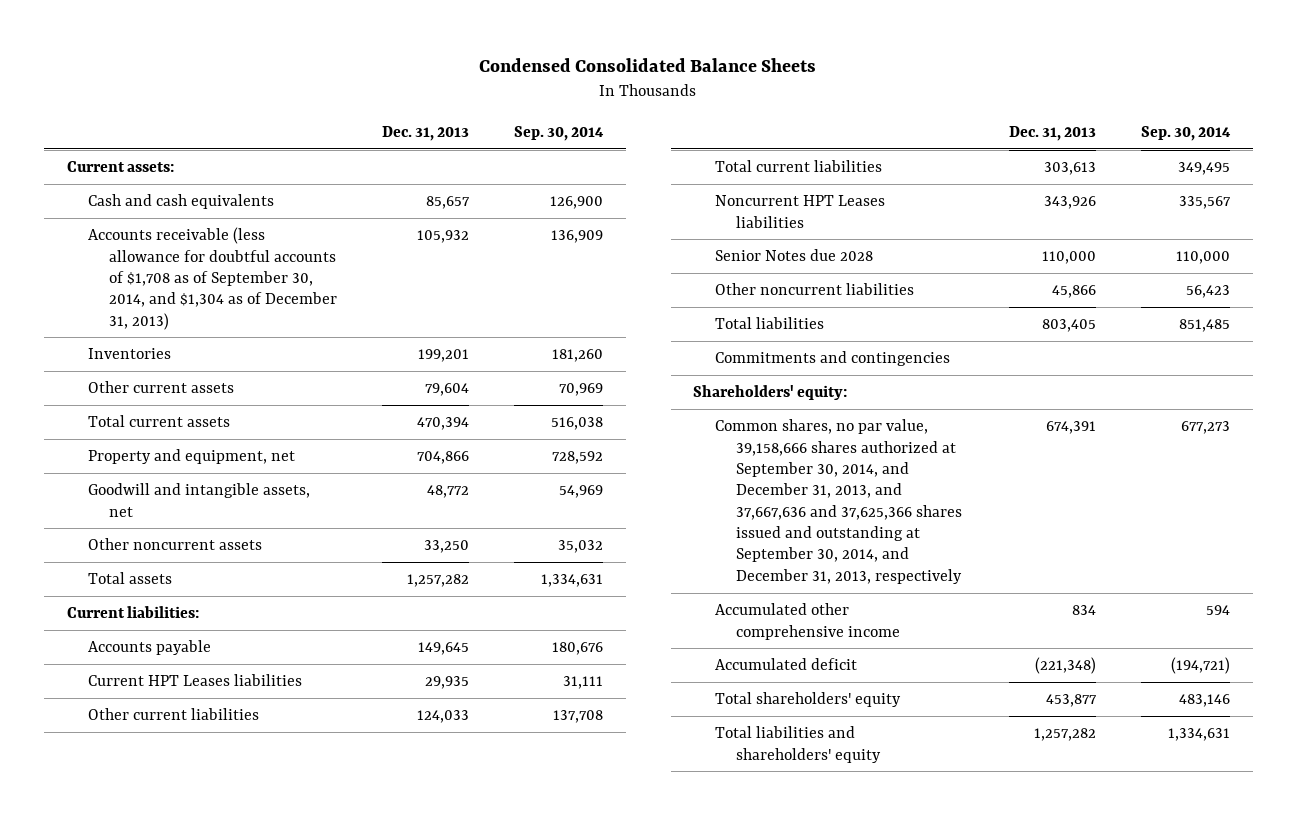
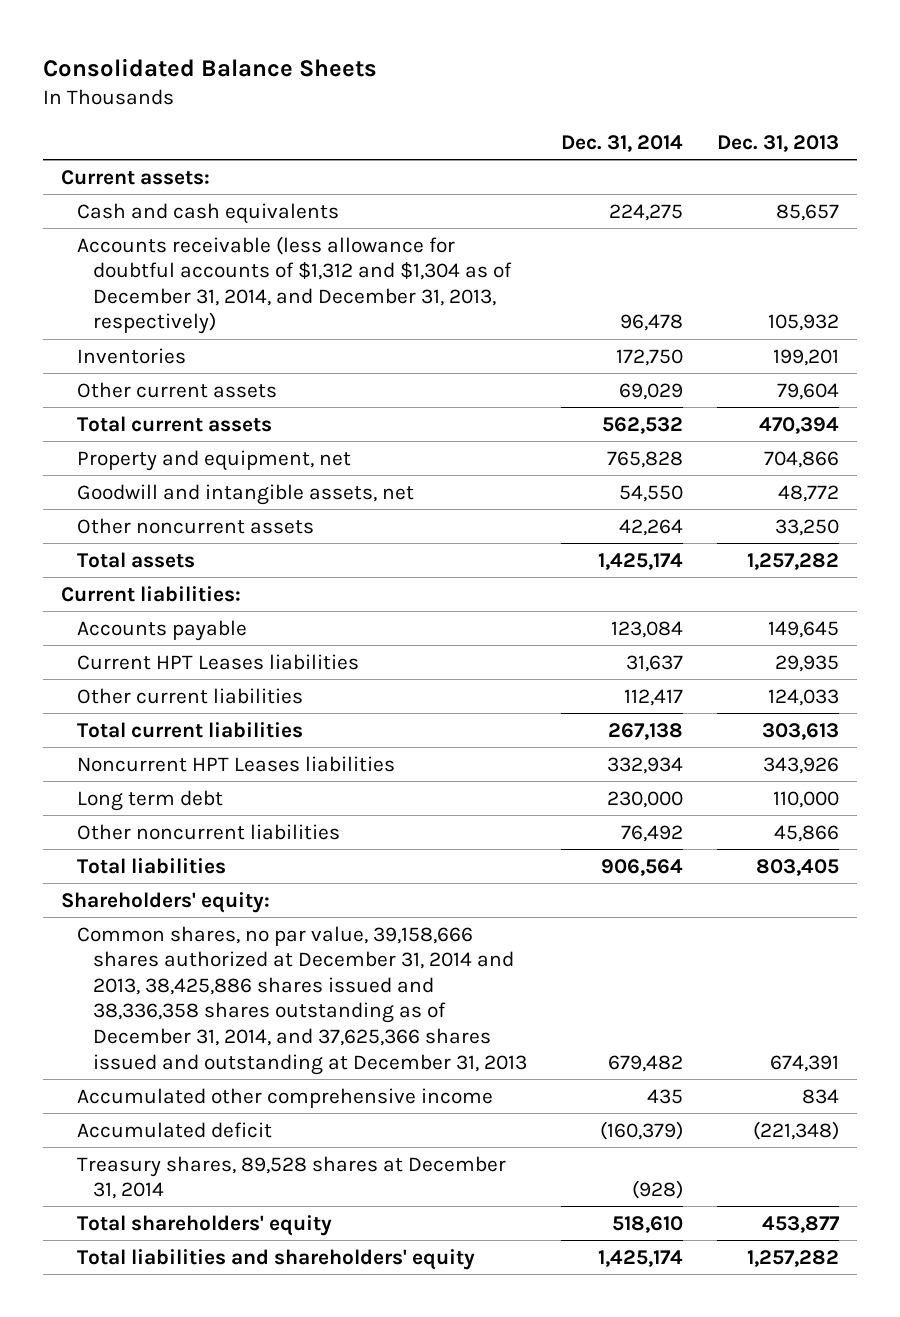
[479,58,817,73] Condensed Consolidated Balance Sheets -> [43,58,378,78] Consolidated Balance Sheets
[514,125,605,141] Sep. 30, 2014 -> none
none -> [560,135,683,153] Dec. 31, 2014
[88,227,338,330] Accounts receivable (less allowance for doubtful accounts of $1,708 as of September 30, 2014, and $1,304 as of December 31, 2013) -> [76,235,512,335] Accounts receivable (less allowance for doubtful accounts of $1,312 and $1,304 as of December 31, 2014, and December 31, 2013, respectively)
[714,249,873,262] Senior Notes due 2028 -> none
none -> [76,789,223,811] Long term debt
[714,351,950,367] Commitments and contingencies -> none
[714,419,963,584] Common shares, no par value, 39,158,666 shares authorized at September 30, 2014, and December 31, 2013, and 37,667,636 and 37,625,366 shares issued and outstanding at September 30, 2014, and December 31, 2013, respectively -> [76,925,527,1075] Common shares, no par value, 39,158,666 shares authorized at December 31, 2014 and 2013, 38,425,886 shares issued and 38,336,358 shares outstanding as of December 31, 2014, and 37,625,366 shares issued and outstanding at December 31, 2013
none -> [76,1155,506,1200] Treasury shares, 89,528 shares at December 31, 2014

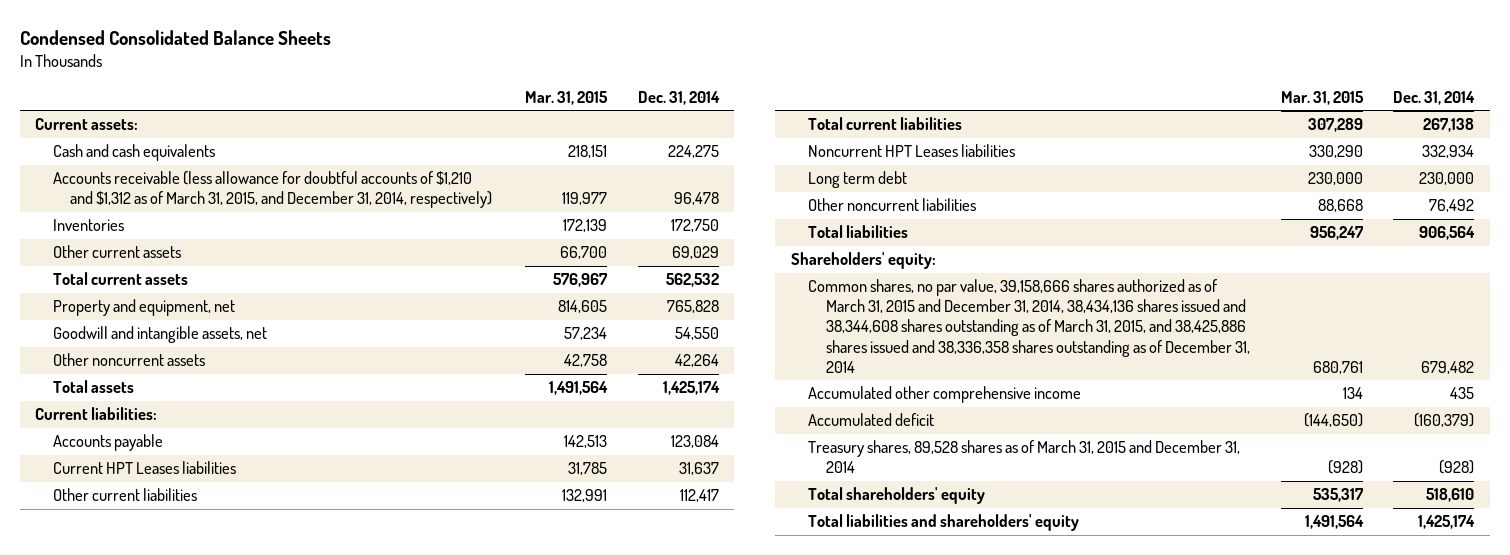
[43,58,378,78] Consolidated Balance Sheets -> [19,30,331,46] Condensed Consolidated Balance Sheets
[717,135,840,153] Dec. 31, 2013 -> none
none -> [525,90,609,105] Mar. 31, 2015
[76,235,512,335] Accounts receivable (less allowance for doubtful accounts of $1,312 and $1,304 as of December 31, 2014, and December 31, 2013, respectively) -> [52,171,493,209] Accounts receivable (less allowance for doubtful accounts of $1,210 and $1,312 as of March 31, 2015, and December 31, 2014, respectively)
[76,925,527,1075] Common shares, no par value, 39,158,666 shares authorized at December 31, 2014 and 2013, 38,425,886 shares issued and 38,336,358 shares outstanding as of December 31, 2014, and 37,625,366 shares issued and outstanding at December 31, 2013 -> [808,279,1250,373] Common shares, no par value, 39,158,666 shares authorized as of March 31, 2015 and December 31, 2014, 38,434,136 shares issued and 38,344,608 shares outstanding as of March 31, 2015, and 38,425,886 shares issued and 38,336,358 shares outstanding as of December 31, 2014
[76,1155,506,1200] Treasury shares, 89,528 shares at December 31, 2014 -> [808,440,1241,474] Treasury shares, 89,528 shares as of March 31, 2015 and December 31, 2014

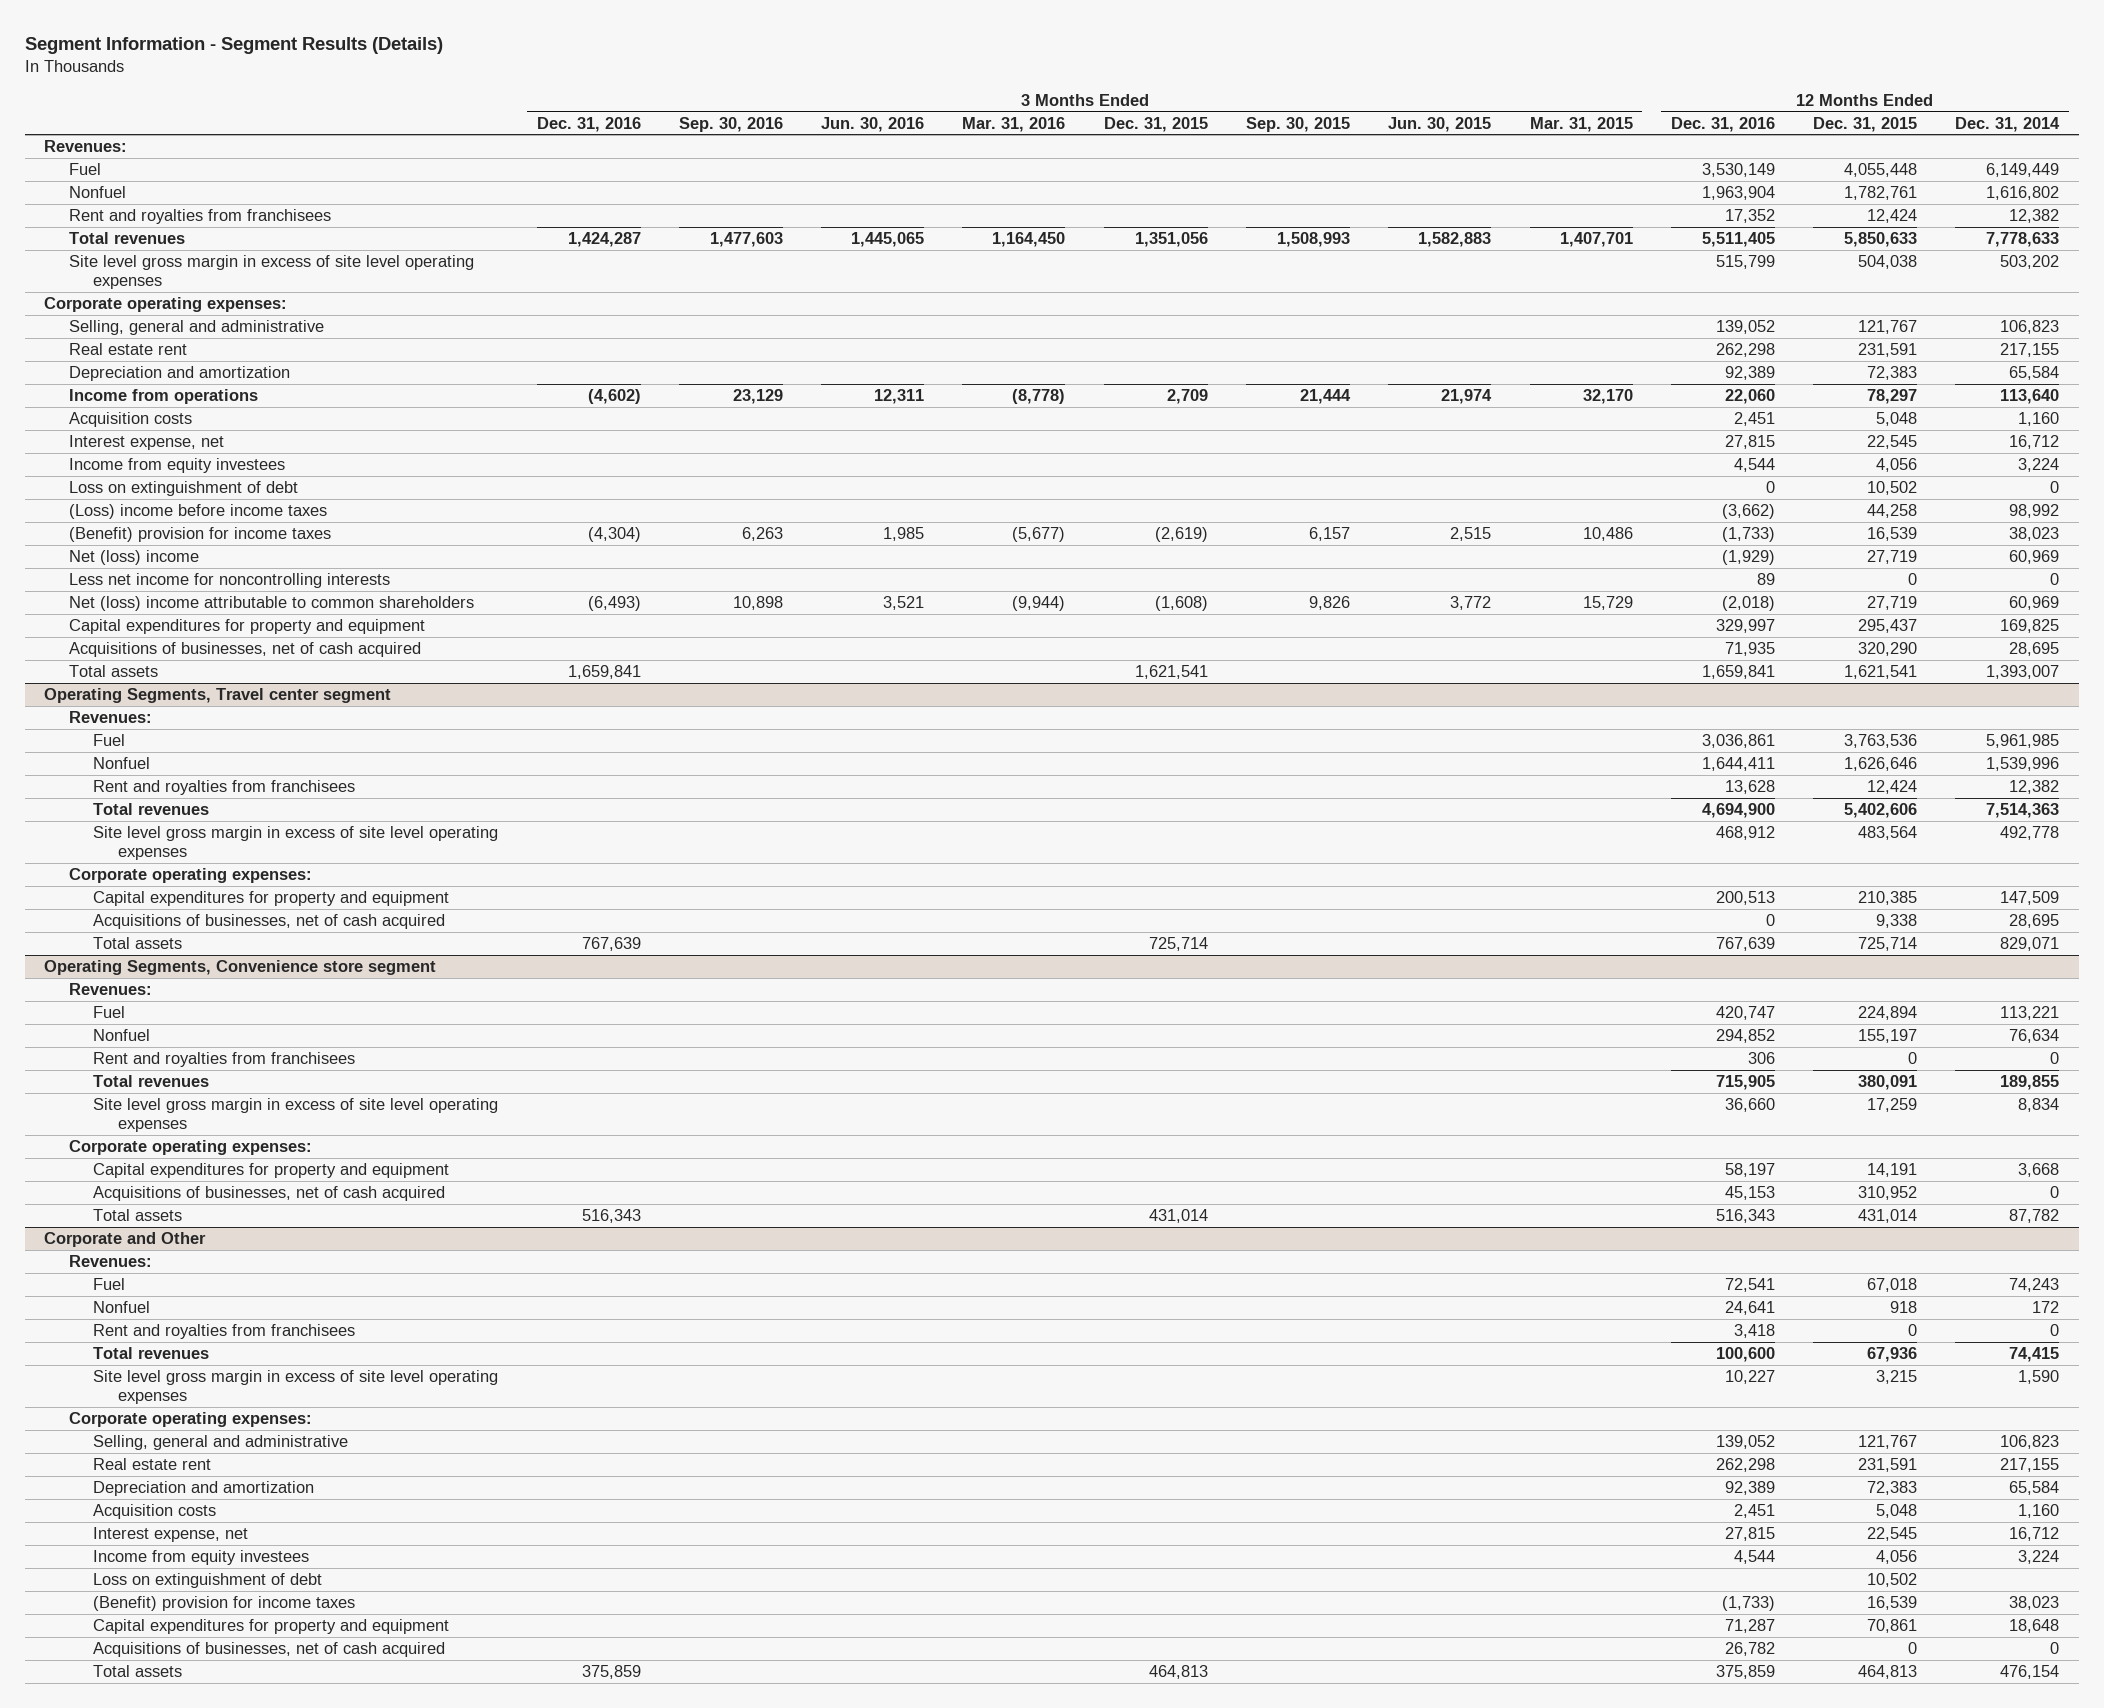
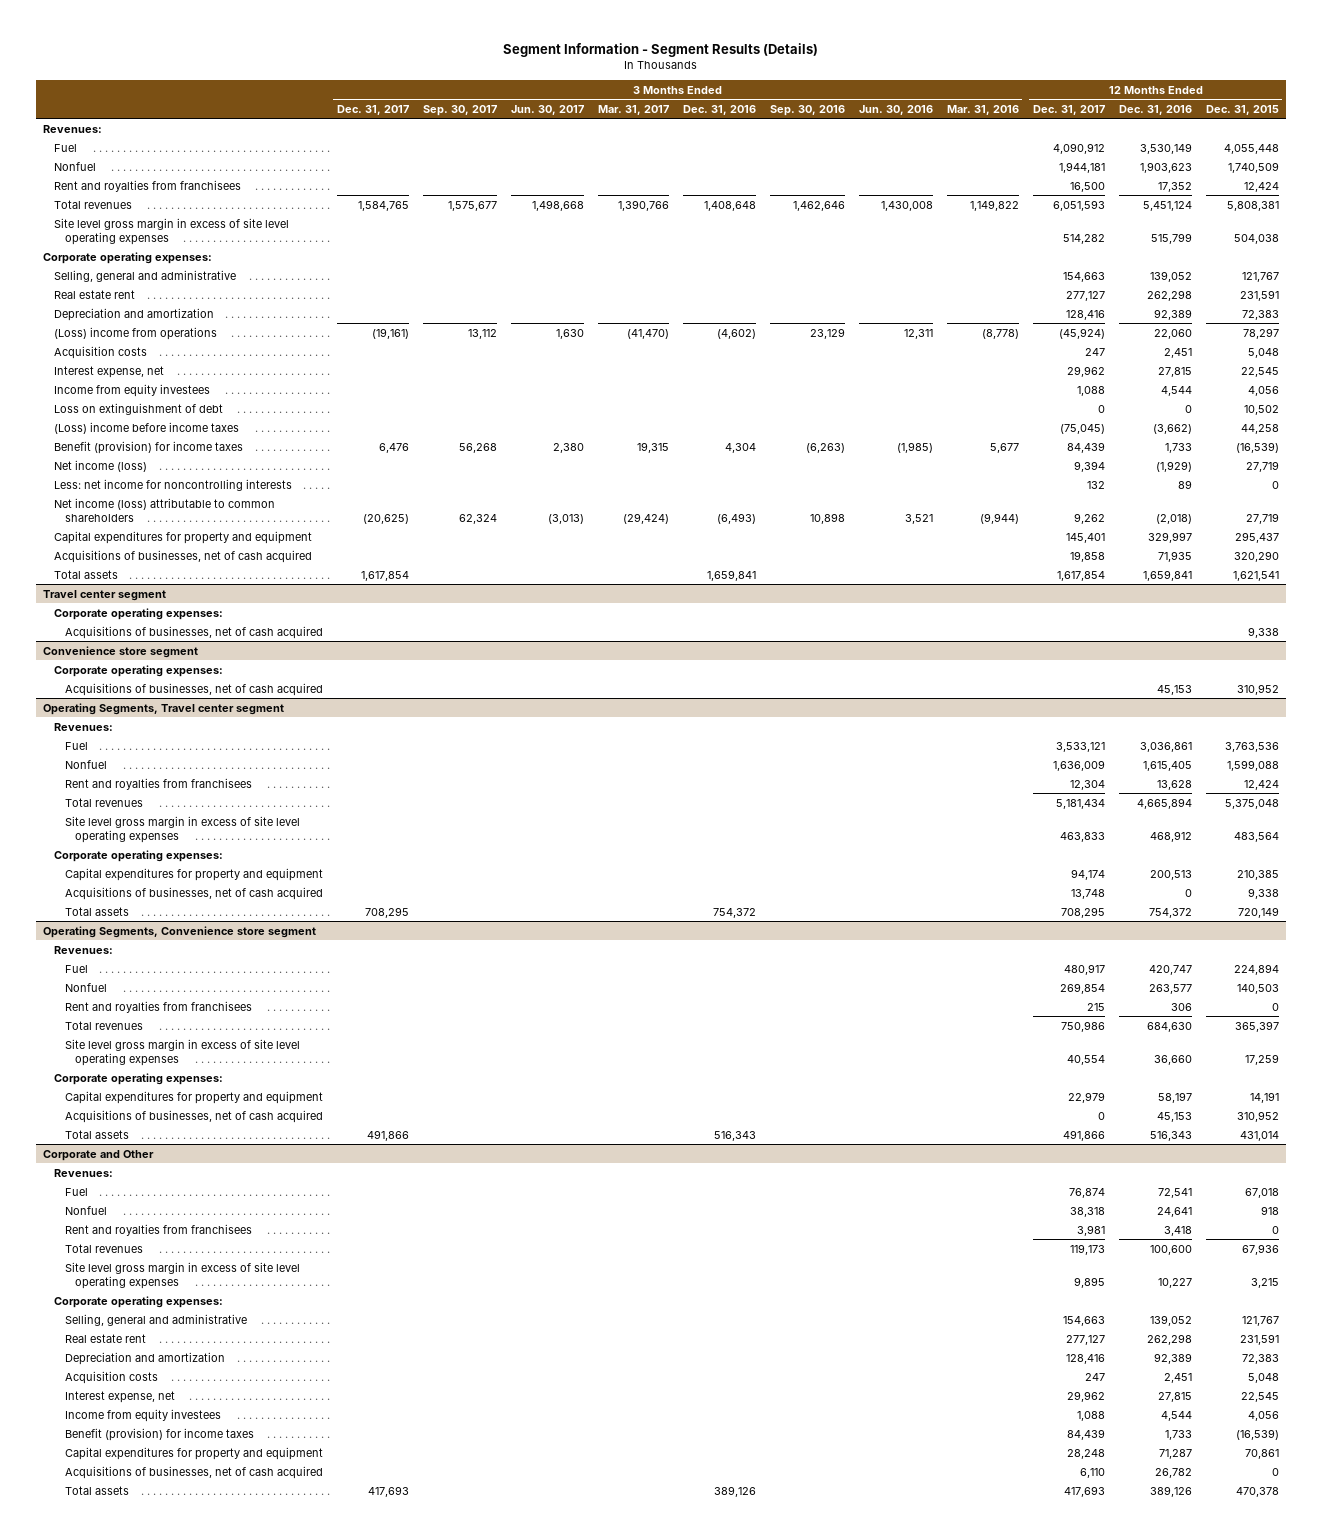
[1103,116,1208,132] Dec. 31, 2015 -> none
[1246,116,1351,132] Sep. 30, 2015 -> none
[1388,116,1492,132] Jun. 30, 2015 -> none
[1529,116,1633,132] Mar. 31, 2015 -> none
[1955,116,2061,132] Dec. 31, 2014 -> none
none -> [336,104,409,115] Dec. 31, 2017
none -> [422,104,497,116] Sep. 30, 2017
none -> [510,104,584,115] Jun. 30, 2017
none -> [597,104,669,115] Mar. 31, 2017
none -> [1032,104,1105,115] Dec. 31, 2017
[1701,186,1775,201] 1,963,904 -> [1139,161,1192,173] 1,903,623
[1844,186,1918,201] 1,782,761 -> [1227,161,1279,173] 1,740,509
[567,232,641,248] 1,424,287 -> [703,200,756,211] 1,408,648
[709,232,783,248] 1,477,603 -> [792,200,845,211] 1,462,646
[851,232,925,248] 1,445,065 -> [880,200,933,211] 1,430,008
[992,232,1066,248] 1,164,450 -> [969,199,1019,211] 1,149,822
[1701,232,1775,248] 5,511,405 -> [1142,200,1192,211] 5,451,124
[1844,232,1918,248] 5,850,633 -> [1226,200,1279,211] 5,808,381
[68,389,258,405] Income from operations -> [54,326,218,340] (Loss) income from operations
[68,527,331,543] (Benefit) provision for income taxes -> [54,440,244,454] Benefit (provision) for income taxes
[587,527,641,543] (4,304) -> [724,442,756,453] 4,304
[741,527,783,542] 6,263 -> [805,442,845,453] (6,263)
[883,527,925,542] 1,985 -> [896,441,933,453] (1,985)
[1012,527,1066,543] (5,677) -> [989,442,1019,453] 5,677
[1721,527,1775,543] (1,733) -> [1164,442,1192,453] 1,733
[1867,527,1918,542] 16,539 -> [1235,441,1279,453] (16,539)
[68,550,199,566] Net (loss) income -> [54,459,148,472] Net income (loss)
[68,573,390,589] Less net income for noncontrolling interests -> [54,478,293,491] Less: net income for noncontrolling interests
[68,596,474,612] Net (loss) income attributable to common shareholders -> [54,497,276,522] Net income (loss) attributable to common shareholders
none -> [43,589,167,601] Travel center segment
none -> [54,607,224,620] Corporate operating expenses:
none -> [64,625,323,639] Acquisitions of businesses, net of cash acquired
none -> [43,645,199,658] Convenience store segment
none -> [54,664,224,677] Corporate operating expenses:
none -> [64,682,323,696] Acquisitions of businesses, net of cash acquired
[1701,757,1775,772] 1,644,411 -> [1142,760,1192,771] 1,615,405
[1844,757,1918,772] 1,626,646 -> [1226,759,1279,771] 1,599,088
[1701,803,1775,819] 4,694,900 -> [1136,797,1192,809] 4,665,894
[1844,803,1918,819] 5,402,606 -> [1224,798,1279,809] 5,375,048
[581,937,641,952] 767,639 -> [712,907,756,918] 754,372
[1715,937,1775,952] 767,639 -> [1148,907,1192,918] 754,372
[1858,937,1918,952] 725,714 -> [1237,906,1279,918] 720,149
[1715,1029,1775,1044] 294,852 -> [1148,983,1192,994] 263,577
[1858,1029,1918,1044] 155,197 -> [1236,983,1279,994] 140,503
[1715,1075,1775,1091] 715,905 -> [1146,1021,1192,1032] 684,630
[1858,1075,1918,1091] 380,091 -> [1234,1020,1279,1032] 365,397
[93,1573,323,1589] Loss on extinguishment of debt -> none
[93,1596,356,1612] (Benefit) provision for income taxes -> [64,1427,254,1441] Benefit (provision) for income taxes
[1721,1596,1775,1612] (1,733) -> [1164,1429,1192,1440] 1,733
[1867,1596,1918,1611] 16,539 -> [1235,1428,1279,1440] (16,539)
[581,1665,641,1680] 375,859 -> [713,1485,756,1497] 389,126
[1715,1665,1775,1680] 375,859 -> [1149,1485,1192,1497] 389,126
[1858,1665,1918,1680] 464,813 -> [1235,1486,1279,1497] 470,378

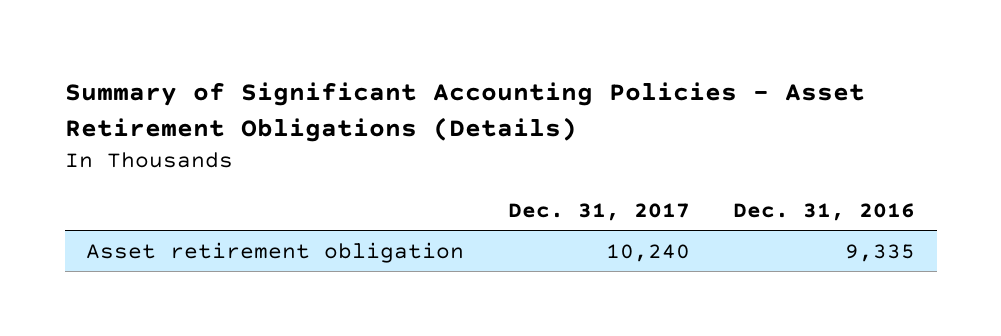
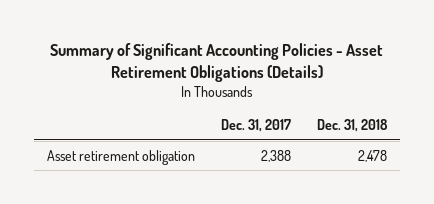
[732,202,915,221] Dec. 31, 2016 -> none
none -> [317,119,389,133] Dec. 31, 2018
[605,243,690,262] 10,240 -> [261,149,292,162] 2,388

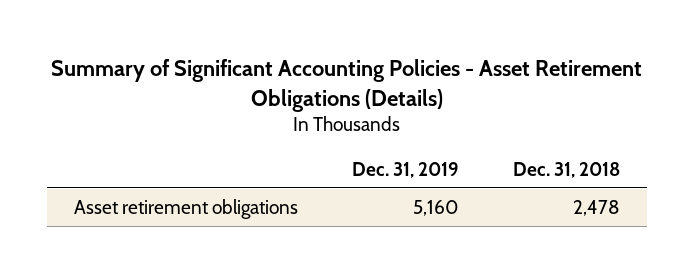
[221,119,292,133] Dec. 31, 2017 -> none
none -> [351,161,459,178] Dec. 31, 2019
[47,149,196,165] Asset retirement obligation -> [73,199,298,220] Asset retirement obligations

